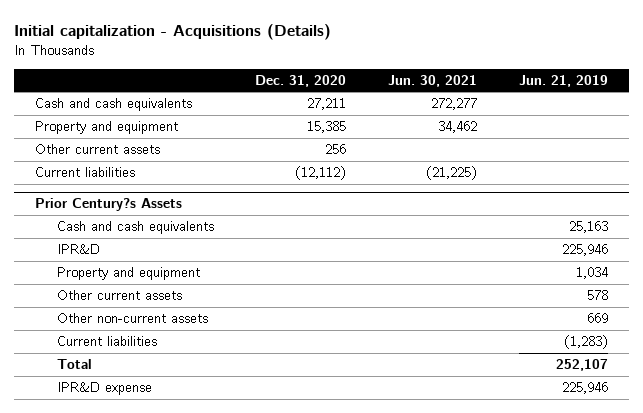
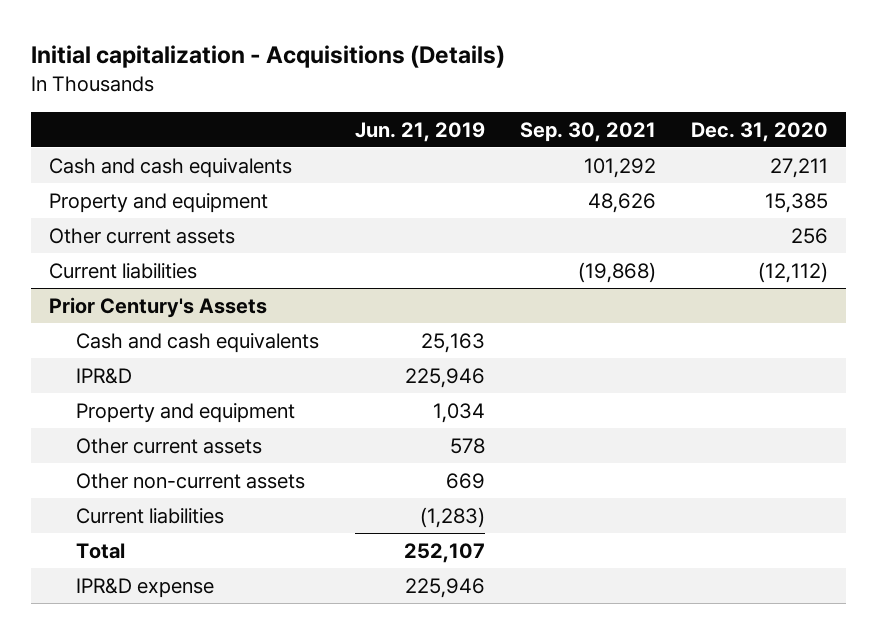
[388,74,478,87] Jun. 30, 2021 -> none
none -> [520,121,657,142] Sep. 30, 2021
[35,198,183,212] Prior Century?s Assets -> [48,296,267,318] Prior Century's Assets

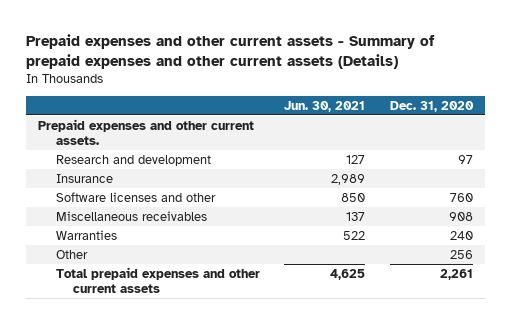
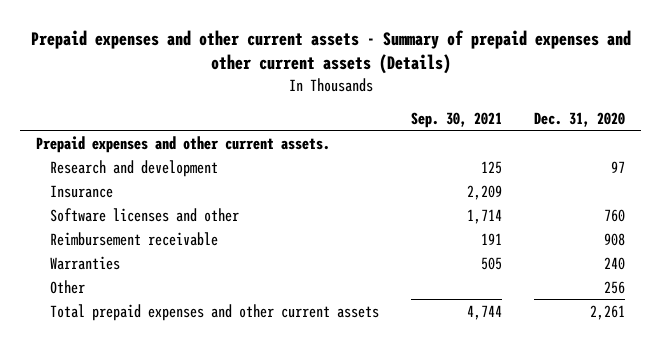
[284,100,366,112] Jun. 30, 2021 -> none
none -> [411,111,503,128] Sep. 30, 2021
[55,210,207,221] Miscellaneous receivables -> [49,231,218,246] Reimbursement receivable

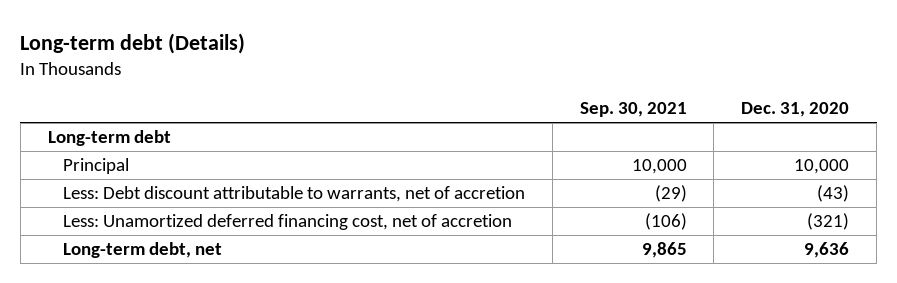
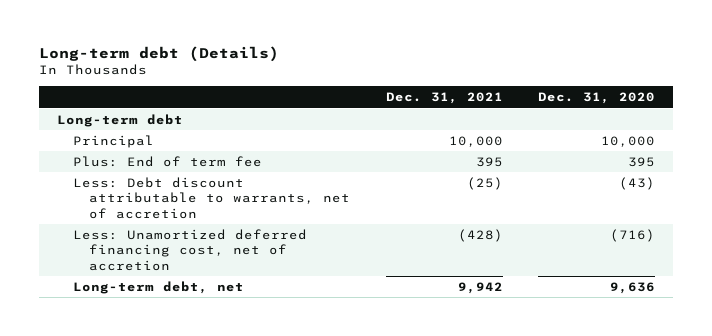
[579,102,687,118] Sep. 30, 2021 -> none
none -> [385,92,503,105] Dec. 31, 2021
none -> [73,155,263,167] Plus: End of term fee
[807,213,850,231] (321) -> [610,228,656,242] (716)

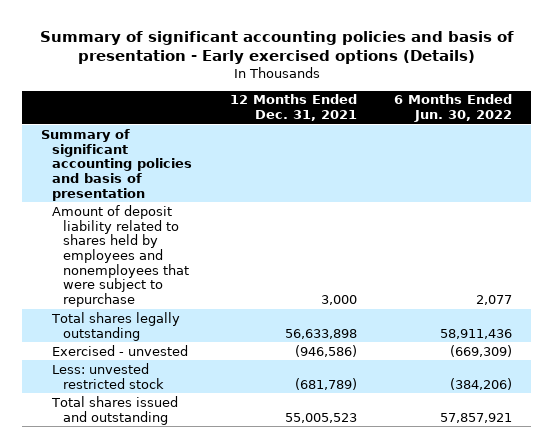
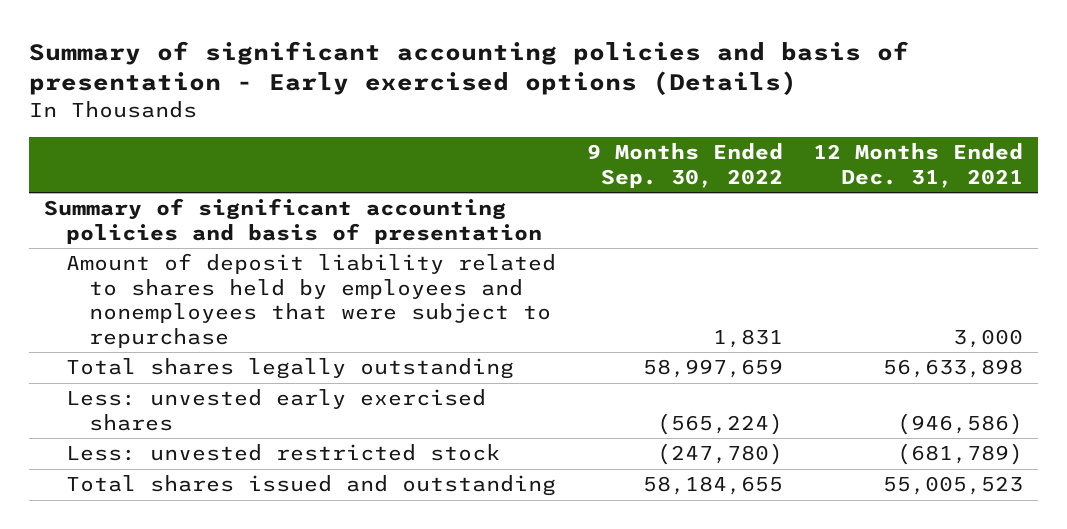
[393,94,512,123] 6 Months Ended Jun. 30, 2022 -> none
none -> [586,143,783,188] 9 Months Ended Sep. 30, 2022
[52,344,189,356] Exercised - unvested -> [66,389,487,431] Less: unvested early exercised shares

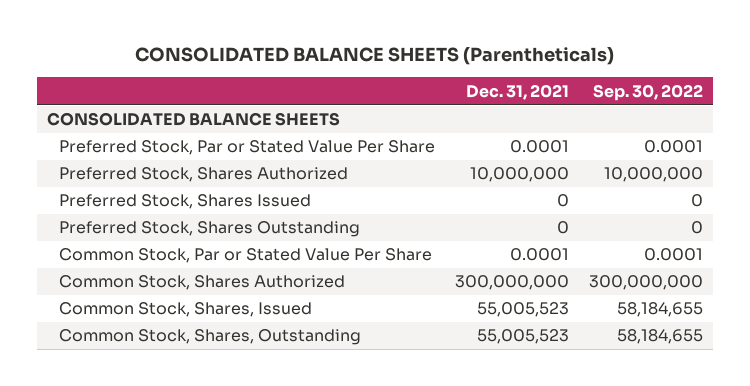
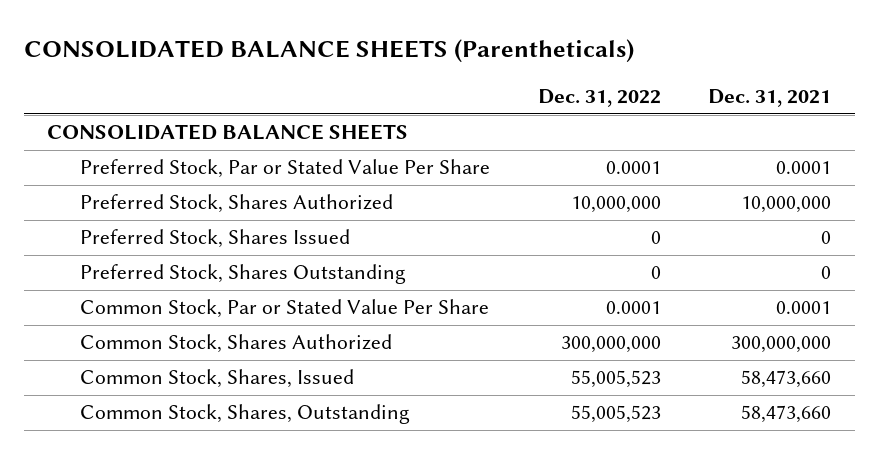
[592,83,703,101] Sep. 30, 2022 -> none
none -> [537,89,661,108] Dec. 31, 2022
[476,302,569,318] 55,005,523 -> [741,370,832,389] 58,473,660
[476,329,569,345] 55,005,523 -> [741,405,832,424] 58,473,660

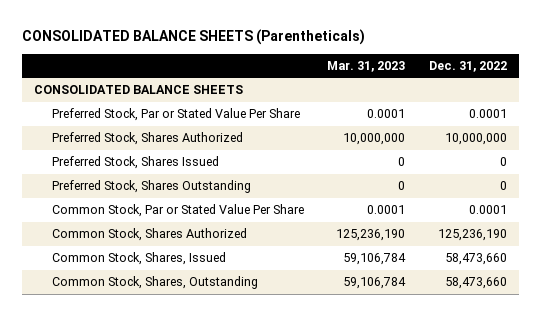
[708,89,832,108] Dec. 31, 2021 -> none
none -> [327,60,406,72] Mar. 31, 2023
[560,336,661,354] 300,000,000 -> [438,229,508,242] 125,236,190
[570,370,661,389] 55,005,523 -> [445,253,508,266] 58,473,660
[570,405,661,424] 55,005,523 -> [445,277,508,290] 58,473,660

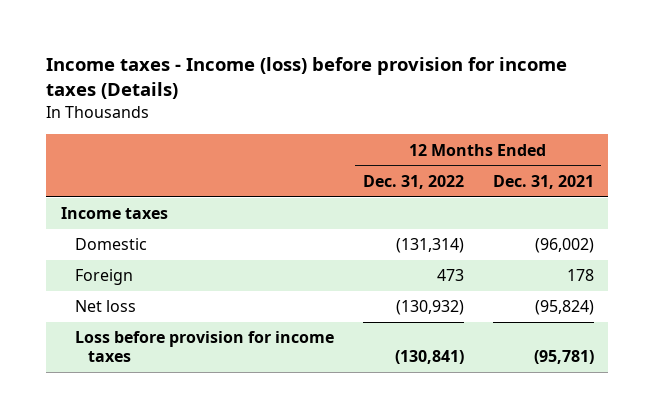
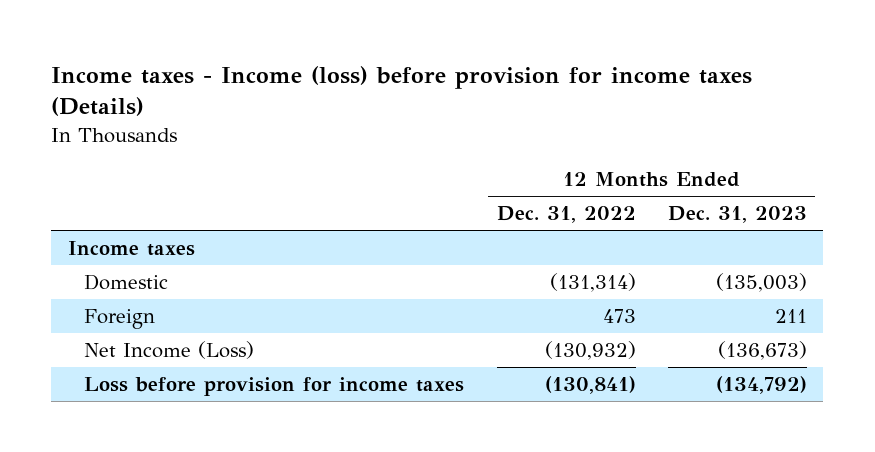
[492,174,594,189] Dec. 31, 2021 -> none
none -> [668,206,808,224] Dec. 31, 2023
[74,300,136,313] Net loss -> [83,340,254,359] Net Income (Loss)

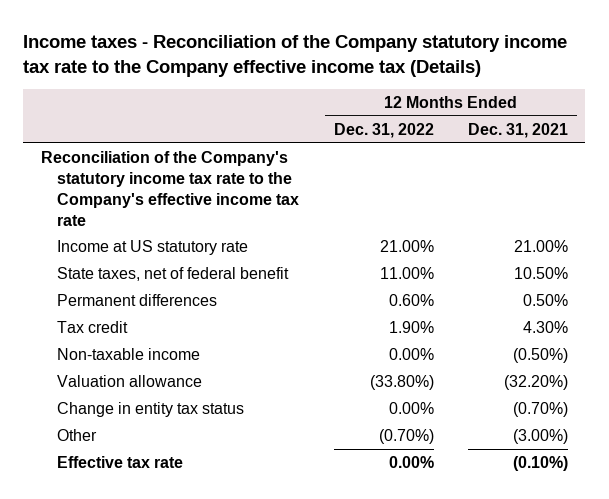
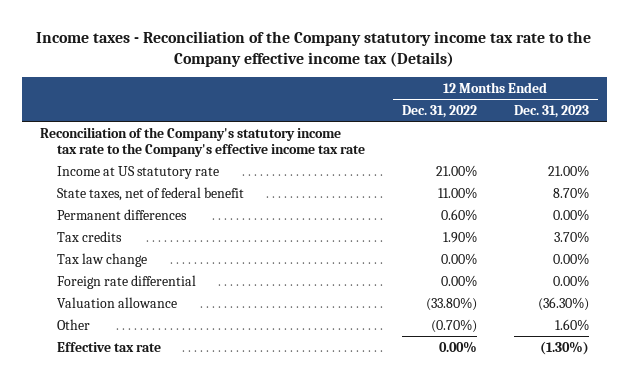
[468,122,569,138] Dec. 31, 2021 -> none
none -> [513,104,589,118] Dec. 31, 2023
[57,347,201,360] Non-taxable income -> none
[57,320,129,333] Tax credit -> [57,230,123,242] Tax credits
none -> [57,252,148,267] Tax law change
none -> [57,274,197,289] Foreign rate differential
[57,401,245,417] Change in entity tax status -> none

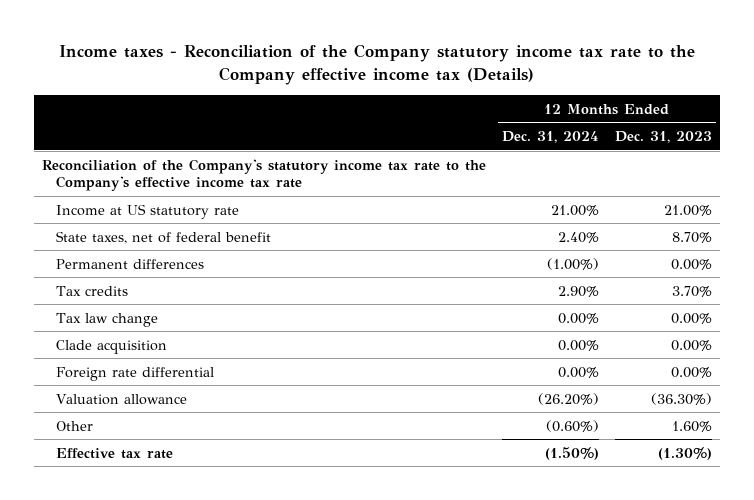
[401,104,477,118] Dec. 31, 2022 -> none
none -> [502,131,600,144] Dec. 31, 2024
none -> [56,339,168,354] Clade acquisition

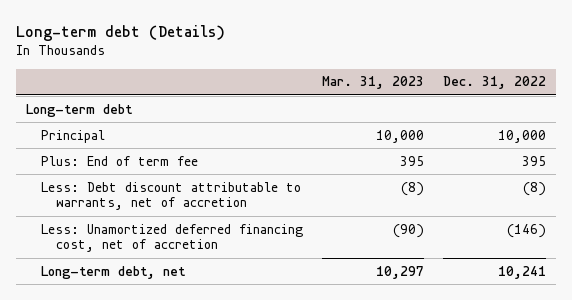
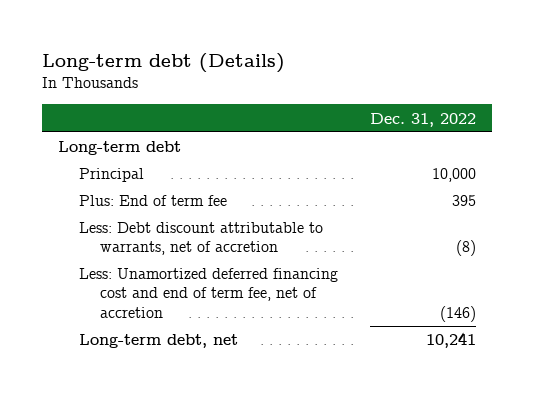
[322,76,425,90] Mar. 31, 2023 -> none
[41,223,304,253] Less: Unamortized deferred financing cost, net of accretion -> [79,268,339,318] Less: Unamortized deferred financing cost and end of term fee, net of accretion

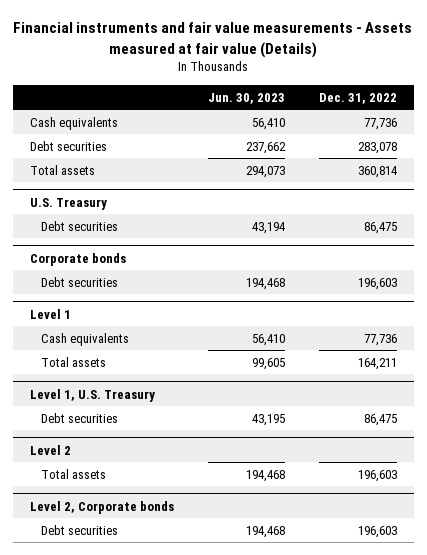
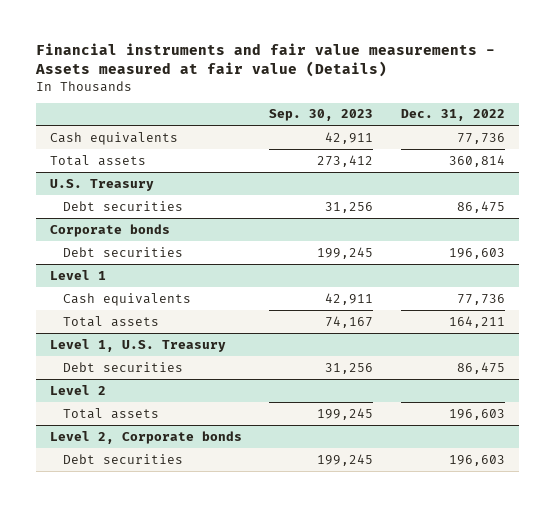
[207,92,285,104] Jun. 30, 2023 -> none
none -> [269,109,374,122] Sep. 30, 2023
[29,140,107,151] Debt securities -> none

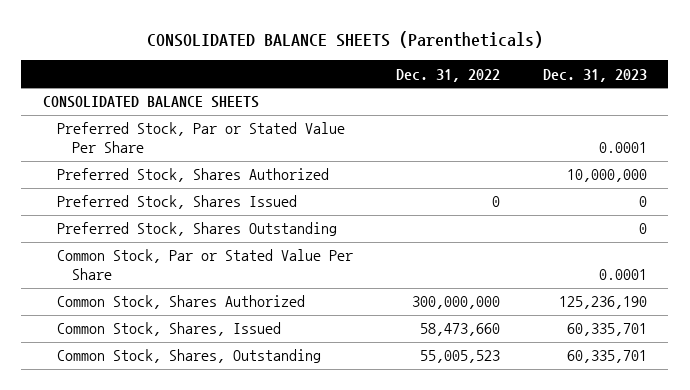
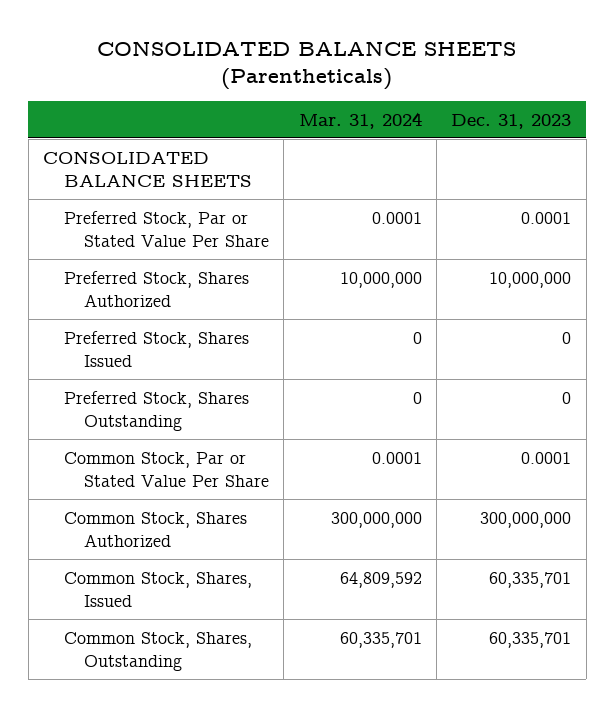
[396,68,501,82] Dec. 31, 2022 -> none
none -> [298,111,422,129] Mar. 31, 2024
[559,296,648,310] 125,236,190 -> [480,511,572,528] 300,000,000

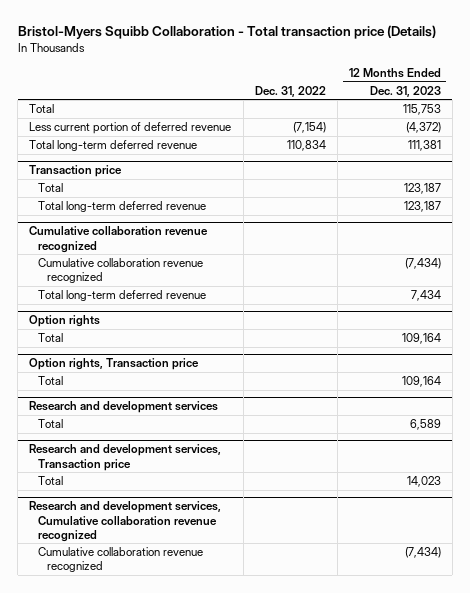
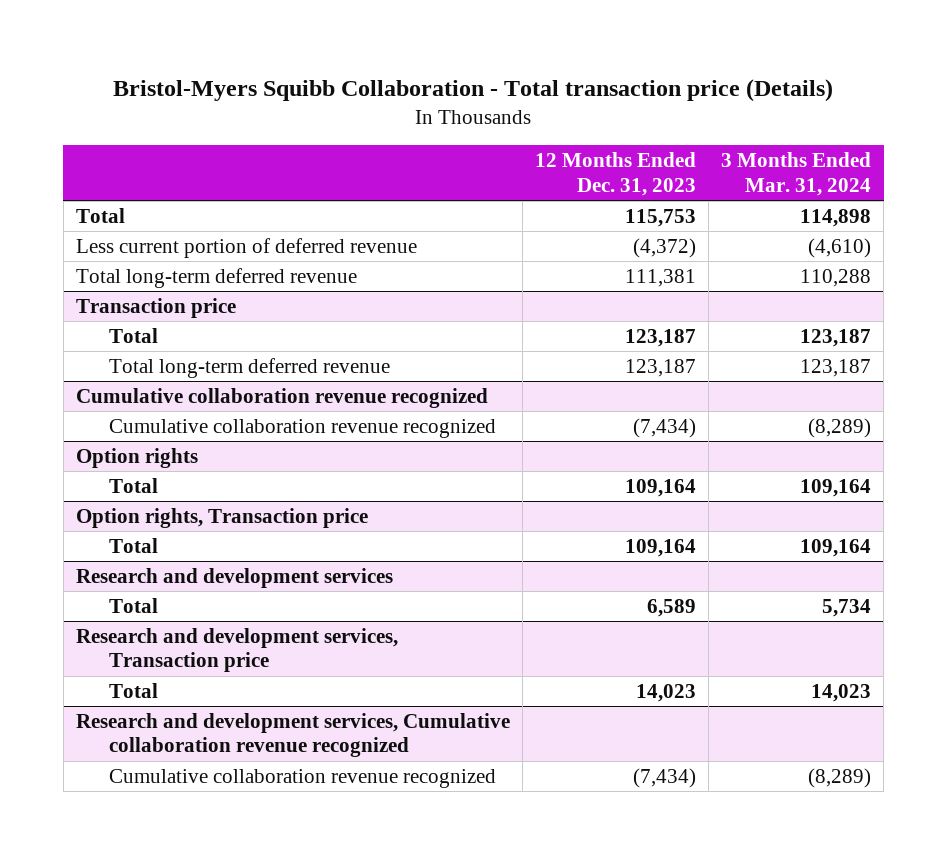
[254,85,326,97] Dec. 31, 2022 -> none
none -> [721,152,872,196] 3 Months Ended Mar. 31, 2024
[38,290,207,302] Total long-term deferred revenue -> none

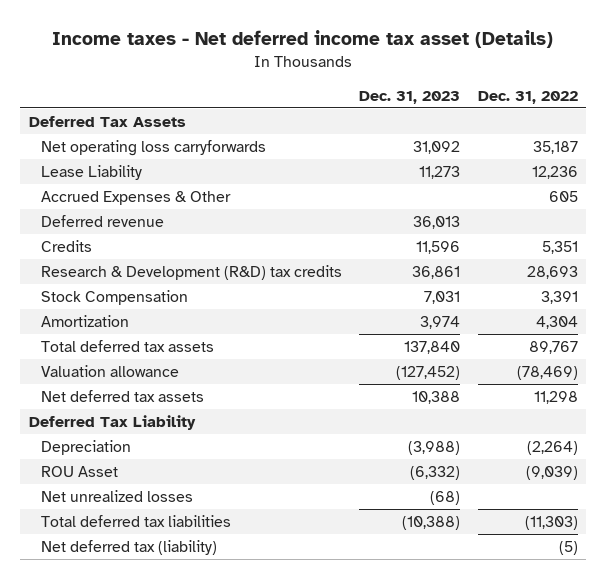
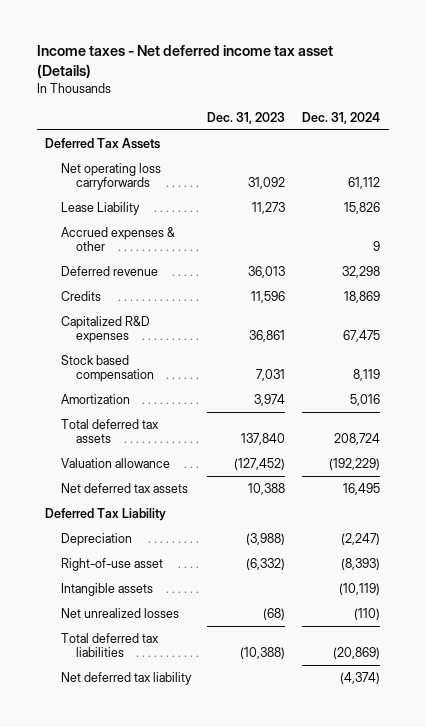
[477,90,578,104] Dec. 31, 2022 -> none
none -> [302,111,381,124] Dec. 31, 2024
[40,190,231,205] Accrued Expenses & Other -> [60,226,175,252] Accrued expenses & other
[40,264,342,280] Research & Development (R&D) tax credits -> [60,315,150,344] Capitalized R&D expenses
[40,289,188,305] Stock Compensation -> [60,354,155,383] Stock based compensation
[40,465,118,477] ROU Asset -> [60,557,163,571] Right-of-use asset
none -> [60,582,153,596] Intangible assets
[40,539,217,555] Net deferred tax (liability) -> [60,671,192,685] Net deferred tax liability

